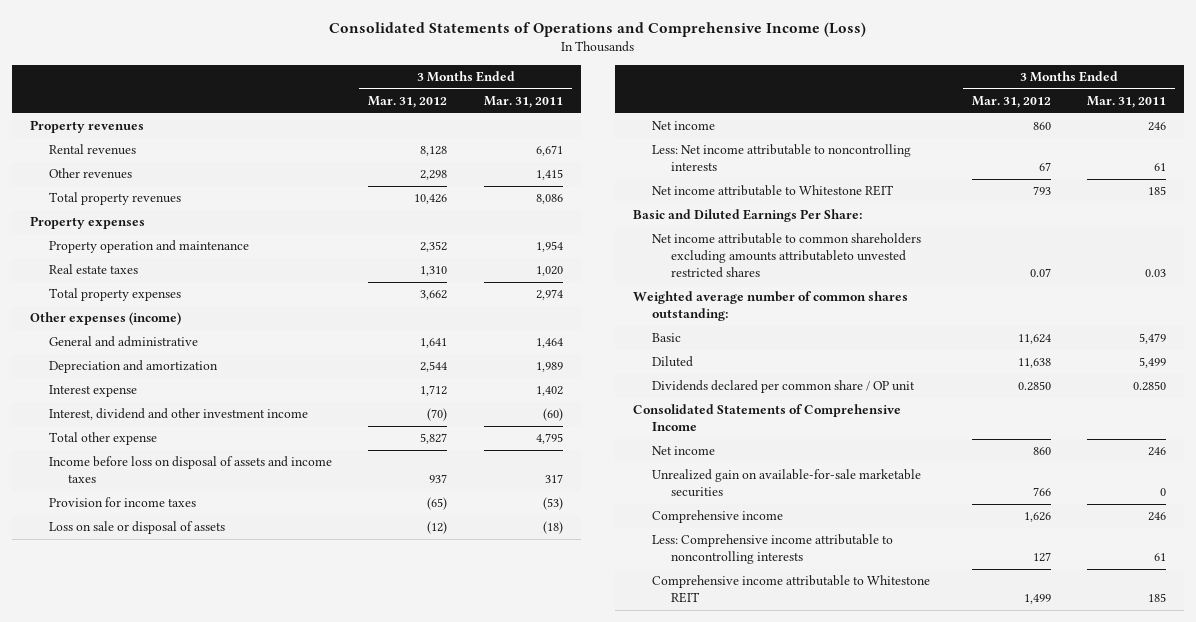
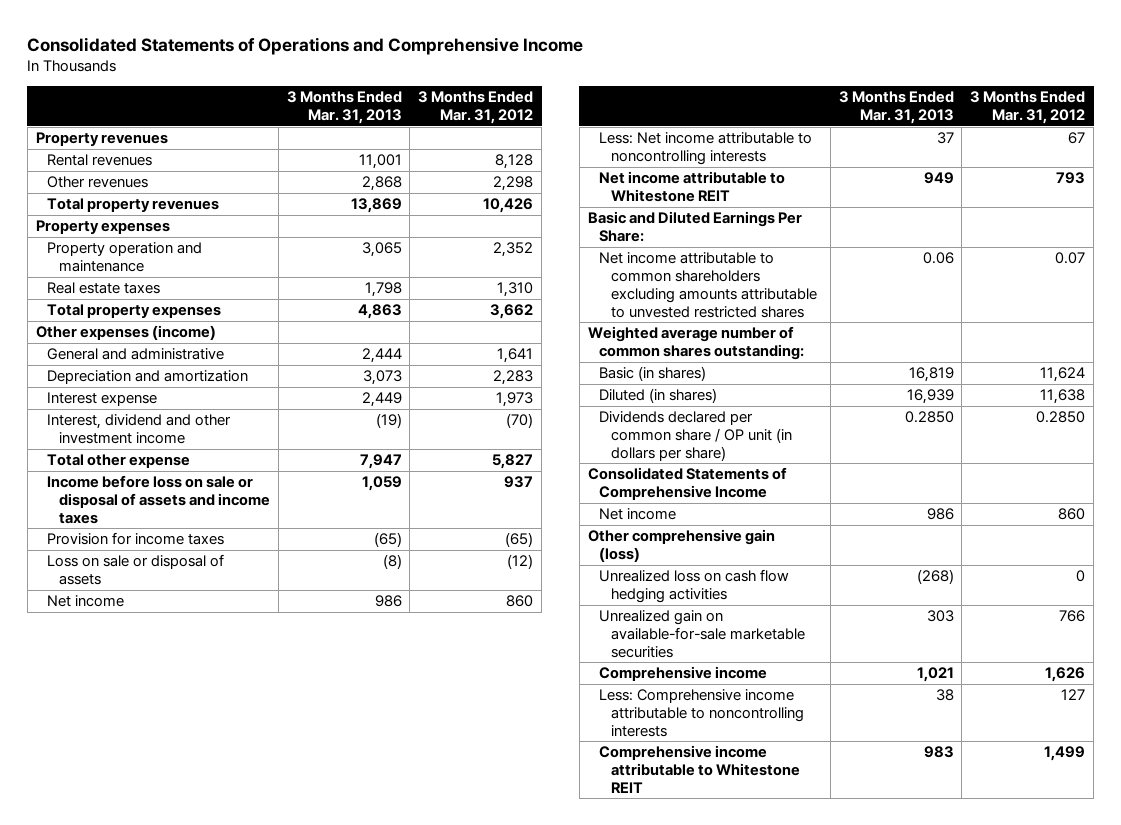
[329,21,867,37] Consolidated Statements of Operations and Comprehensive Income (Loss) -> [27,36,584,55] Consolidated Statements of Operations and Comprehensive Income
[483,96,563,109] Mar. 31, 2011 -> none
none -> [286,91,402,125] 3 Months Ended Mar. 31, 2013
[420,361,448,373] 2,544 -> [493,370,534,386] 2,283
[420,385,448,397] 1,712 -> [496,392,534,408] 1,973
[49,456,333,484] Income before loss on disposal of assets and income taxes -> [47,475,270,524] Income before loss on sale or disposal of assets and income taxes
[652,233,922,279] Net income attributable to common shareholders excluding amounts attributableto unvested restricted shares -> [599,252,817,318] Net income attributable to common shareholders excluding amounts attributable to unvested restricted shares
[652,333,682,343] Basic -> [599,366,707,382] Basic (in shares)
[652,356,694,368] Diluted -> [599,388,718,404] Diluted (in shares)
[652,380,916,394] Dividends declared per common share / OP unit -> [599,411,792,461] Dividends declared per common share / OP unit (in dollars per share)
none -> [587,529,775,563] Other comprehensive gain (loss)
none -> [599,569,790,604] Unrealized loss on cash flow hedging activities

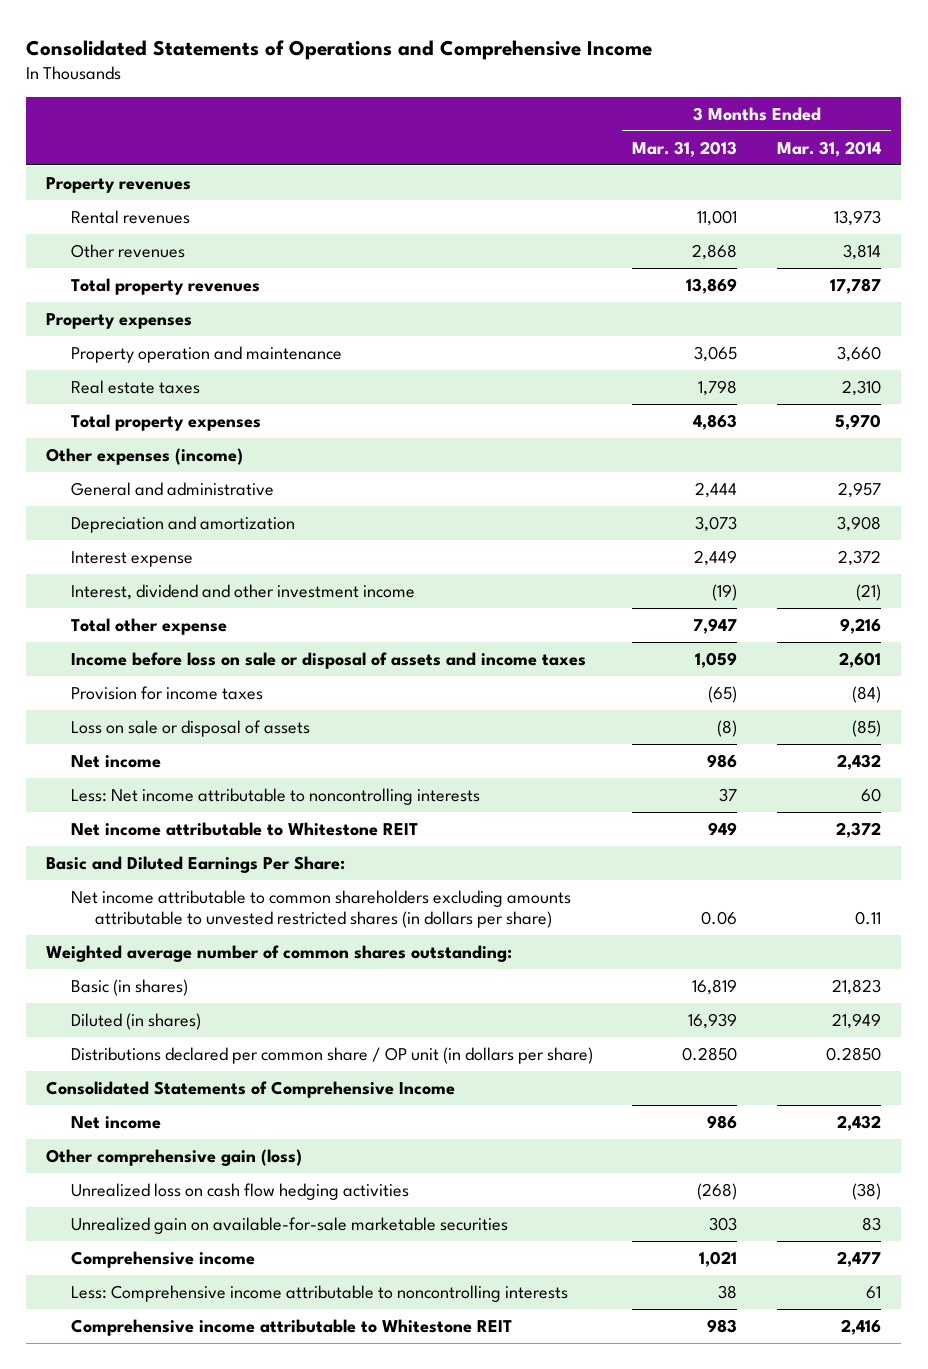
[418,91,534,125] 3 Months Ended Mar. 31, 2012 -> none
none -> [777,140,882,157] Mar. 31, 2014
[599,252,817,318] Net income attributable to common shareholders excluding amounts attributable to unvested restricted shares -> [70,889,571,929] Net income attributable to common shareholders excluding amounts attributable to unvested restricted shares (in dollars per share)
[599,411,792,461] Dividends declared per common share / OP unit (in dollars per share) -> [70,1046,593,1064] Distributions declared per common share / OP unit (in dollars per share)

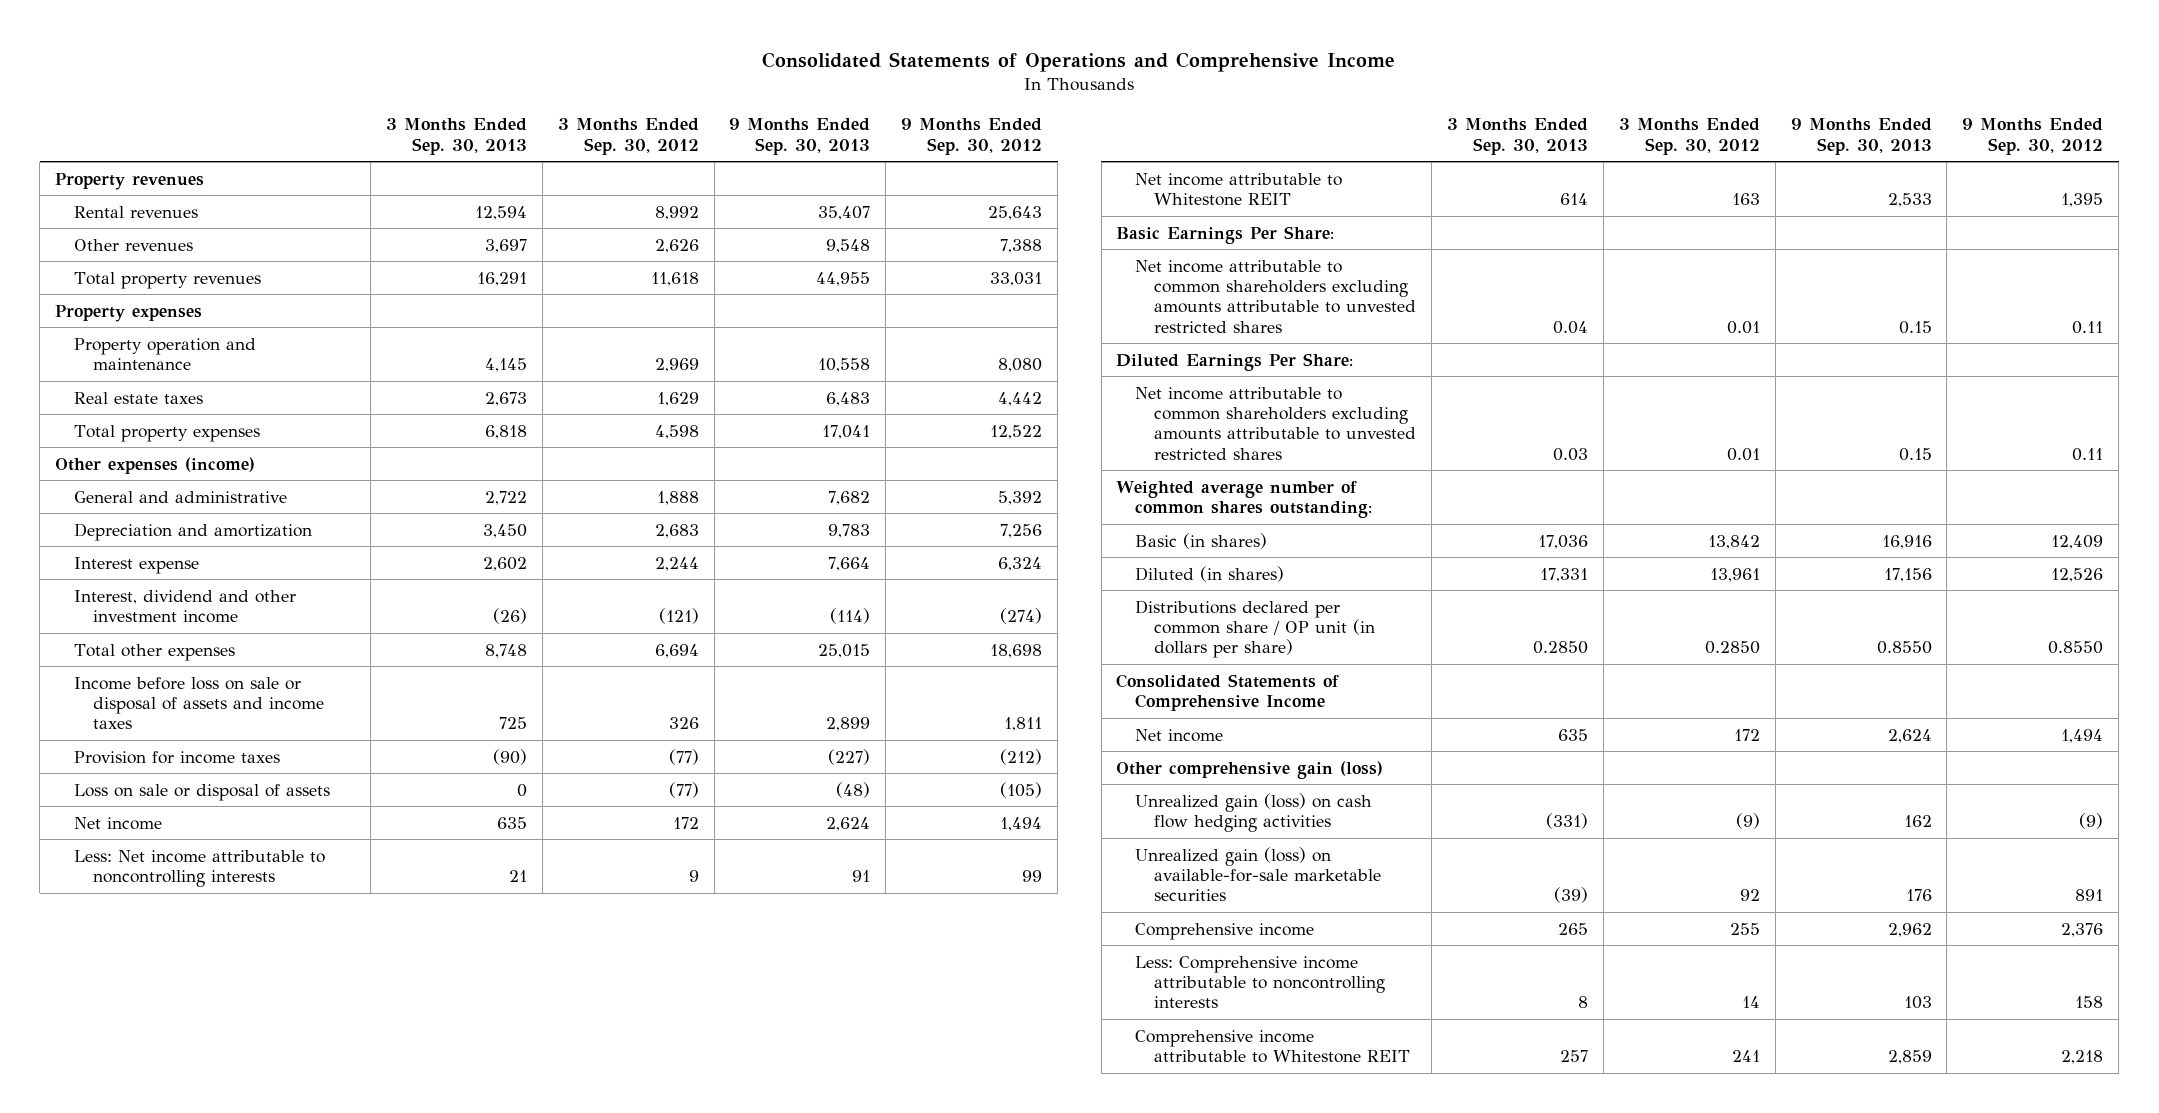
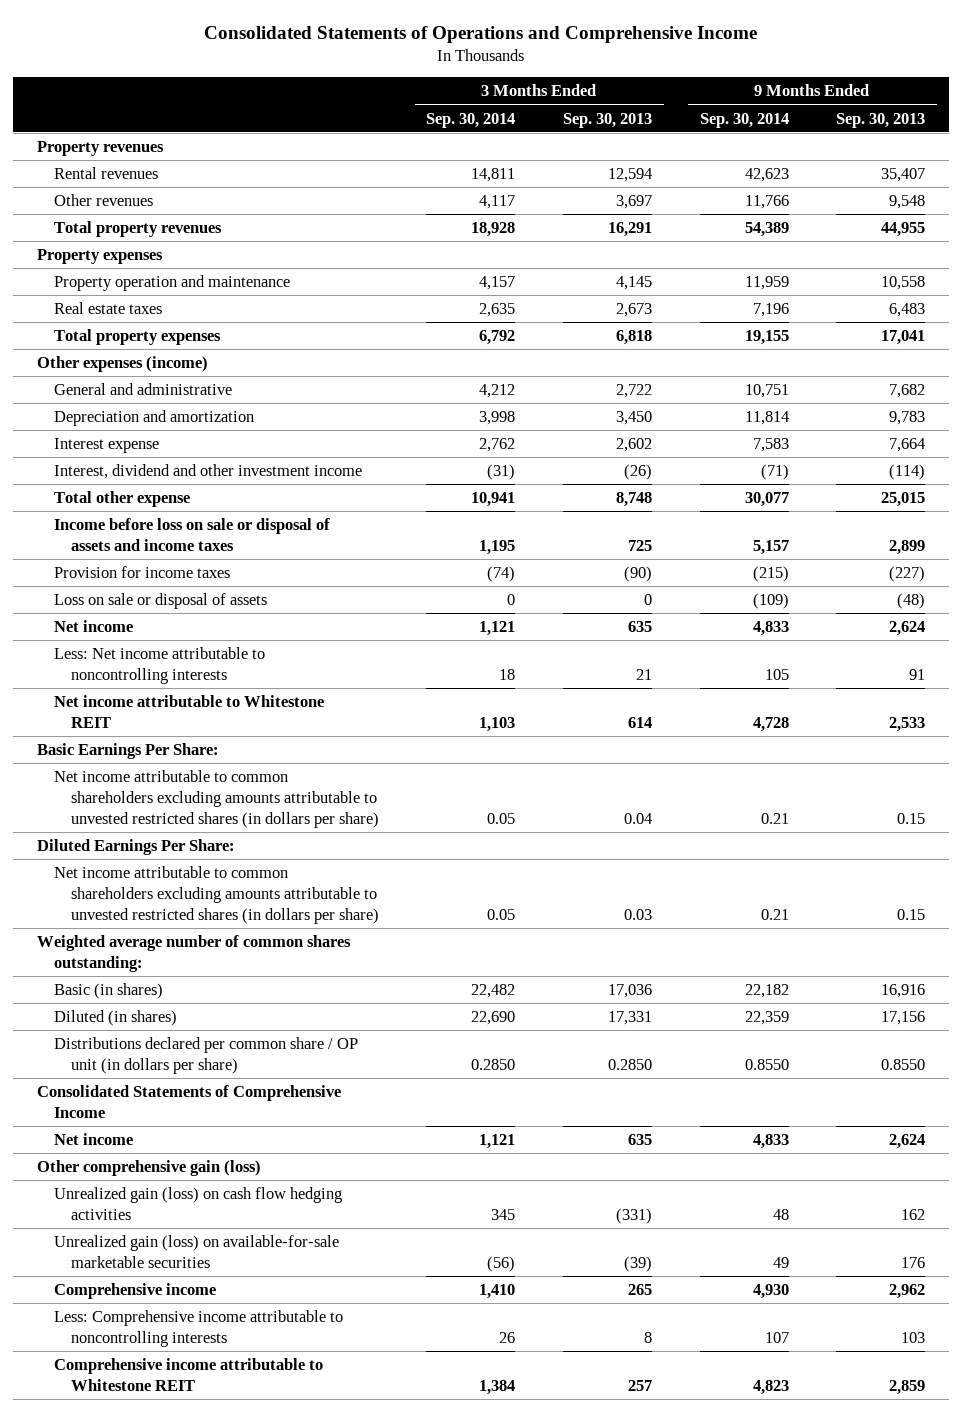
[557,118,699,155] 3 Months Ended Sep. 30, 2012 -> none
[901,118,1043,155] 9 Months Ended Sep. 30, 2012 -> none
none -> [426,112,516,128] Sep. 30, 2014
none -> [699,112,789,128] Sep. 30, 2014
[74,643,236,661] Total other expenses -> [53,491,190,508] Total other expense
[1135,259,1417,333] Net income attributable to common shareholders excluding amounts attributable to unvested restricted shares -> [53,770,379,828] Net income attributable to common shareholders excluding amounts attributable to unvested restricted shares (in dollars per share)
[1135,386,1417,460] Net income attributable to common shareholders excluding amounts attributable to unvested restricted shares -> [53,866,379,924] Net income attributable to common shareholders excluding amounts attributable to unvested restricted shares (in dollars per share)

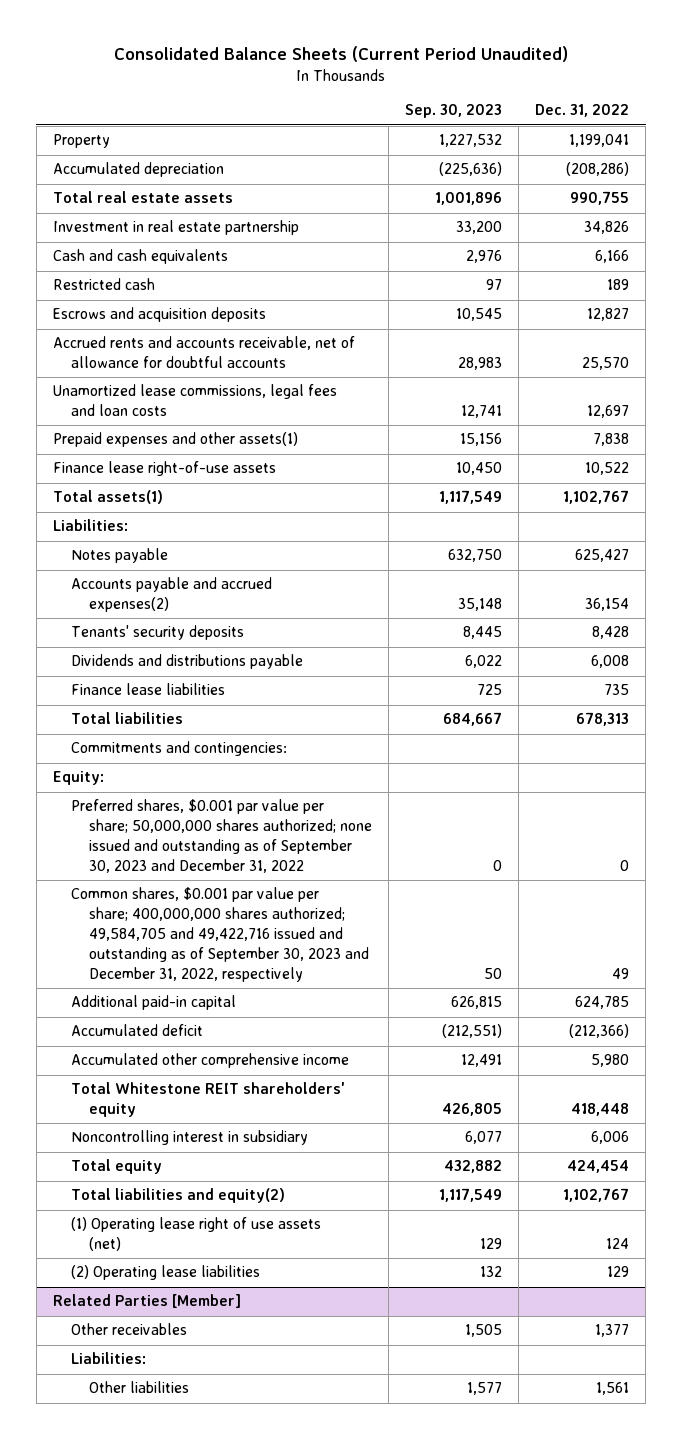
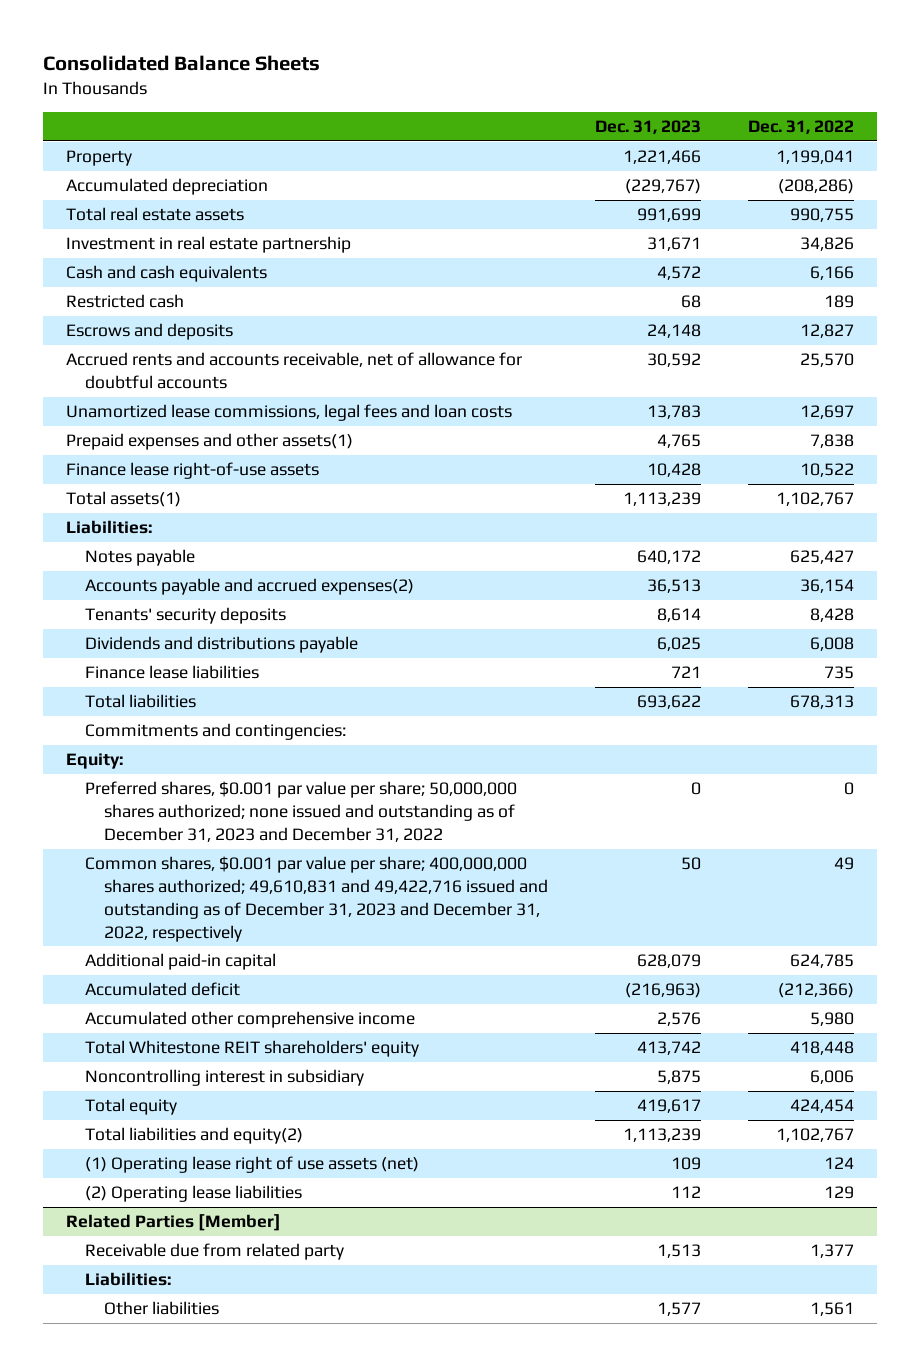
[114,46,569,63] Consolidated Balance Sheets (Current Period Unaudited) -> [42,55,320,72] Consolidated Balance Sheets
[405,104,503,119] Sep. 30, 2023 -> none
none -> [595,119,702,134] Dec. 31, 2023
[52,307,266,323] Escrows and acquisition deposits -> [66,323,234,341] Escrows and deposits
[71,799,373,873] Preferred shares, $0.001 par value per share; 50,000,000 shares authorized; none issued and outstanding as of September 30, 2023 and December 31, 2022 -> [85,781,518,842] Preferred shares, $0.001 par value per share; 50,000,000 shares authorized; none issued and outstanding as of December 31, 2023 and December 31, 2022
[71,887,370,982] Common shares, $0.001 par value per share; 400,000,000 shares authorized; 49,584,705 and 49,422,716 issued and outstanding as of September 30, 2023 and December 31, 2022, respectively -> [85,856,549,942] Common shares, $0.001 par value per share; 400,000,000 shares authorized; 49,610,831 and 49,422,716 issued and outstanding as of December 31, 2023 and December 31, 2022, respectively
[71,1323,188,1336] Other receivables -> [85,1243,345,1261] Receivable due from related party

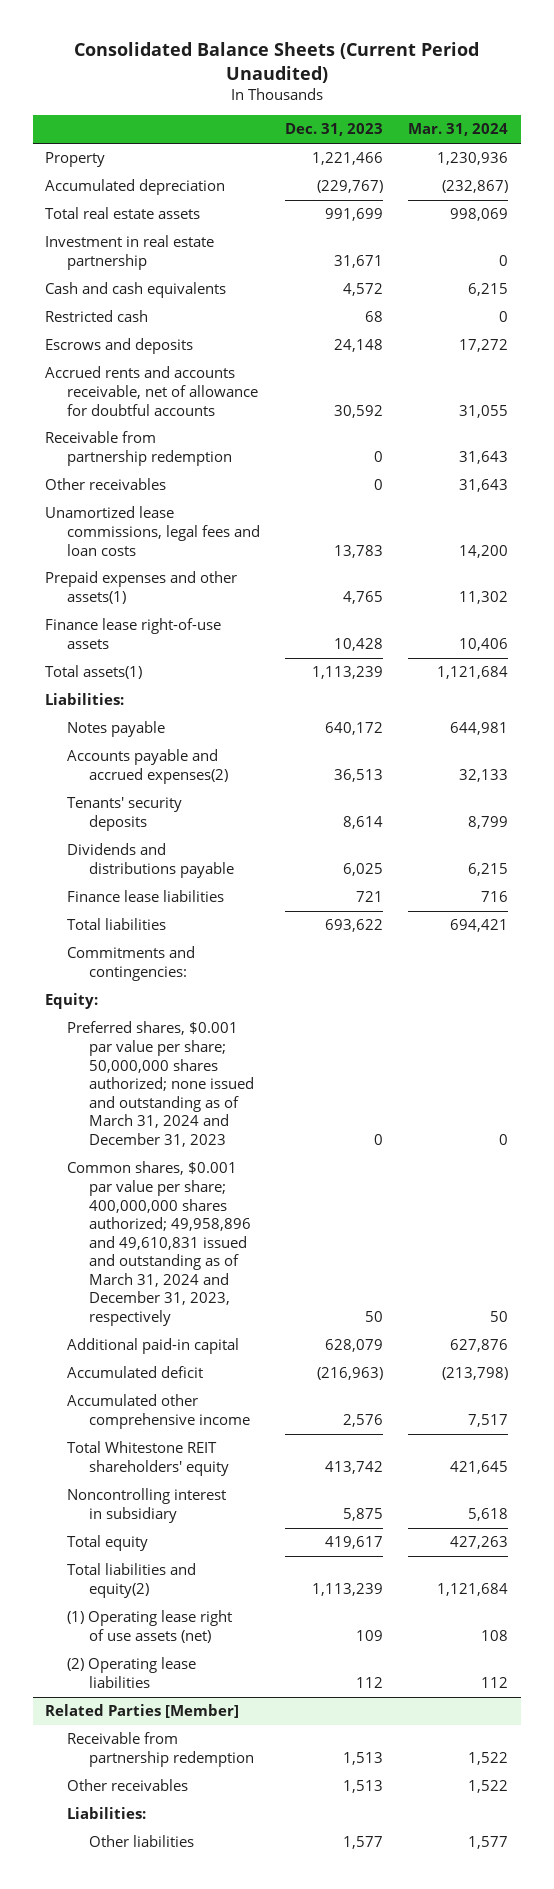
[42,55,320,72] Consolidated Balance Sheets -> [73,42,479,83] Consolidated Balance Sheets (Current Period Unaudited)
[747,119,854,134] Dec. 31, 2022 -> none
none -> [408,123,509,137] Mar. 31, 2024
none -> [45,431,232,466] Receivable from partnership redemption
none -> [45,478,167,491] Other receivables
[85,781,518,842] Preferred shares, $0.001 par value per share; 50,000,000 shares authorized; none issued and outstanding as of December 31, 2023 and December 31, 2022 -> [66,1021,254,1147] Preferred shares, $0.001 par value per share; 50,000,000 shares authorized; none issued and outstanding as of March 31, 2024 and December 31, 2023
[85,856,549,942] Common shares, $0.001 par value per share; 400,000,000 shares authorized; 49,610,831 and 49,422,716 issued and outstanding as of December 31, 2023 and December 31, 2022, respectively -> [66,1161,251,1327] Common shares, $0.001 par value per share; 400,000,000 shares authorized; 49,958,896 and 49,610,831 issued and outstanding as of March 31, 2024 and December 31, 2023, respectively
[85,1243,345,1261] Receivable due from related party -> [66,1732,254,1767] Receivable from partnership redemption
none -> [66,1779,188,1792] Other receivables

